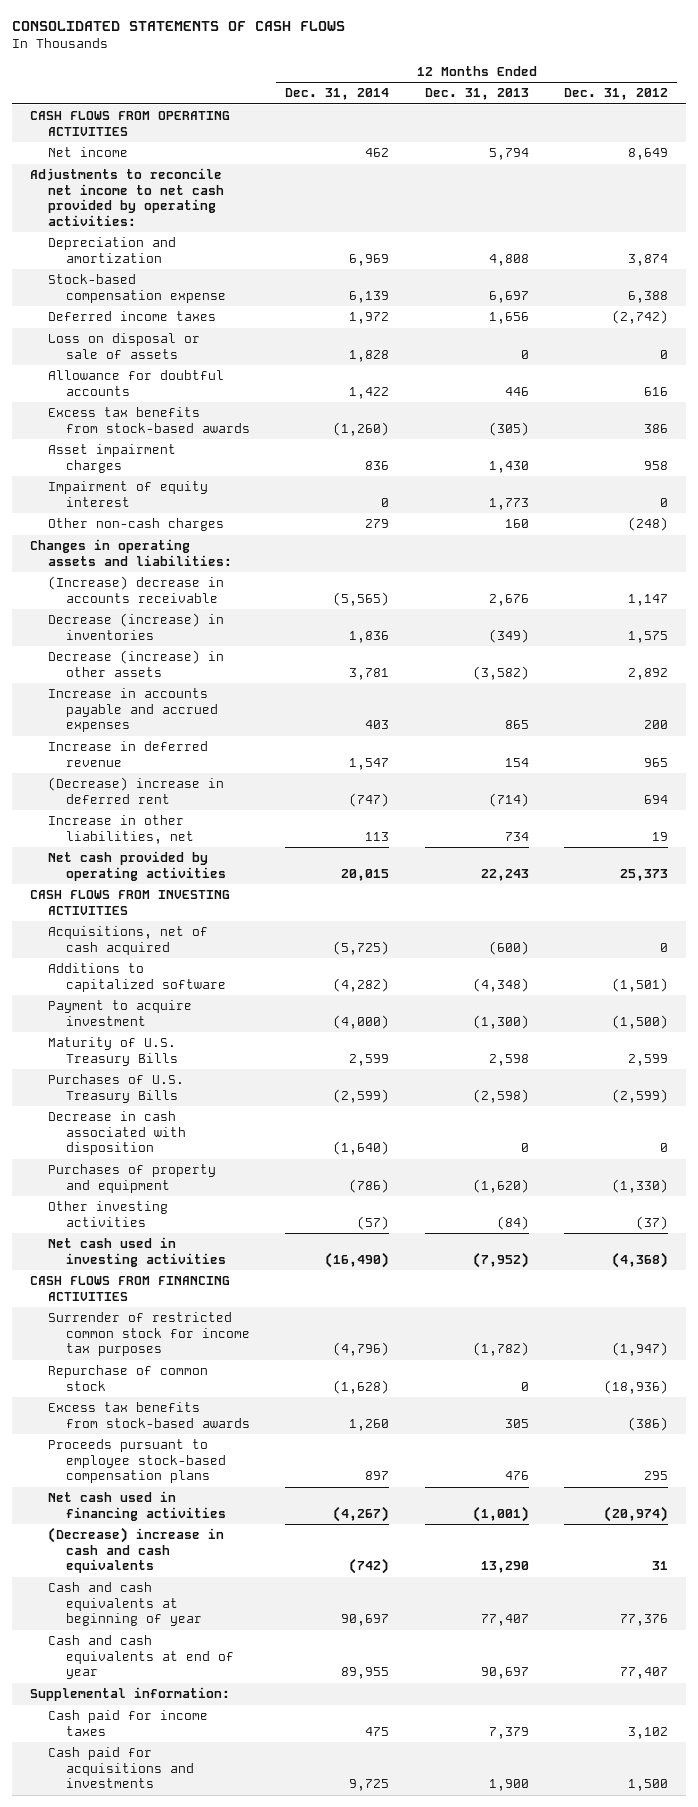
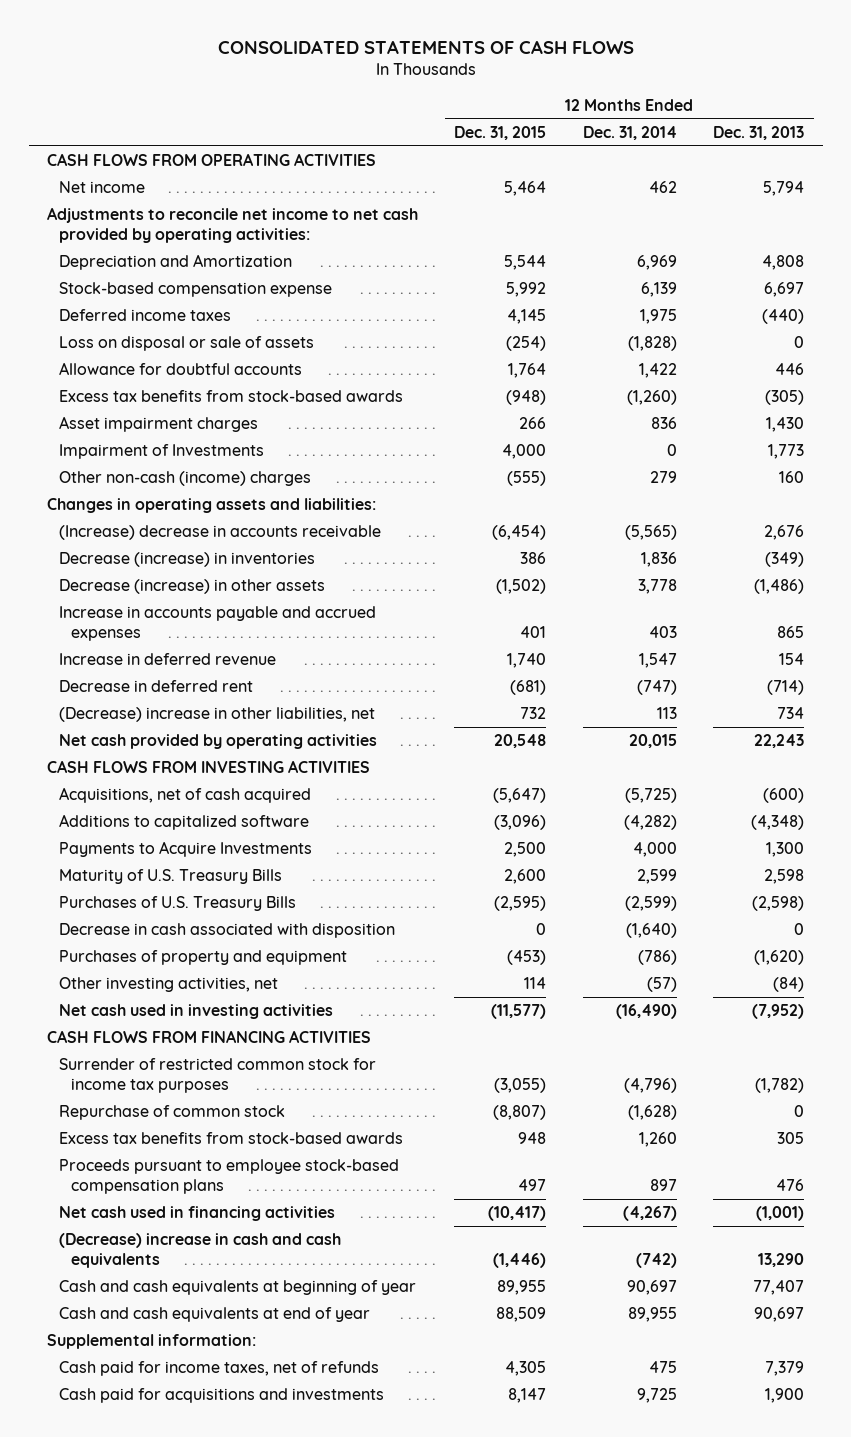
[564,88,669,101] Dec. 31, 2012 -> none
none -> [454,126,547,141] Dec. 31, 2015
[47,237,176,263] Depreciation and amortization -> [59,254,293,271] Depreciation and Amortization
[349,312,390,325] 1,972 -> [639,309,677,325] 1,975
[488,312,529,325] 1,656 -> [762,309,805,325] (440)
[349,349,390,362] 1,828 -> [627,336,677,352] (1,828)
[47,481,208,507] Impairment of equity interest -> [59,444,265,460] Impairment of Investments
[47,518,224,532] Other non-cash charges -> [59,471,312,487] Other non-cash (income) charges
[349,667,390,680] 3,781 -> [637,579,677,595] 3,778
[472,665,529,680] (3,582) -> [754,579,805,595] (1,486)
[47,777,224,804] (Decrease) increase in deferred rent -> [59,680,254,693] Decrease in deferred rent
[47,815,194,844] Increase in other liabilities, net -> [59,707,376,723] (Decrease) increase in other liabilities, net
[47,1000,192,1026] Payment to acquire investment -> [59,841,313,858] Payments to Acquire Investments
[333,1014,390,1029] (4,000) -> [632,842,677,858] 4,000
[472,1014,529,1029] (1,300) -> [766,842,805,858] 1,300
[47,1201,168,1227] Other investing activities -> [59,977,279,993] Other investing activities, net
[47,1710,208,1736] Cash paid for income taxes -> [59,1361,380,1377] Cash paid for income taxes, net of refunds

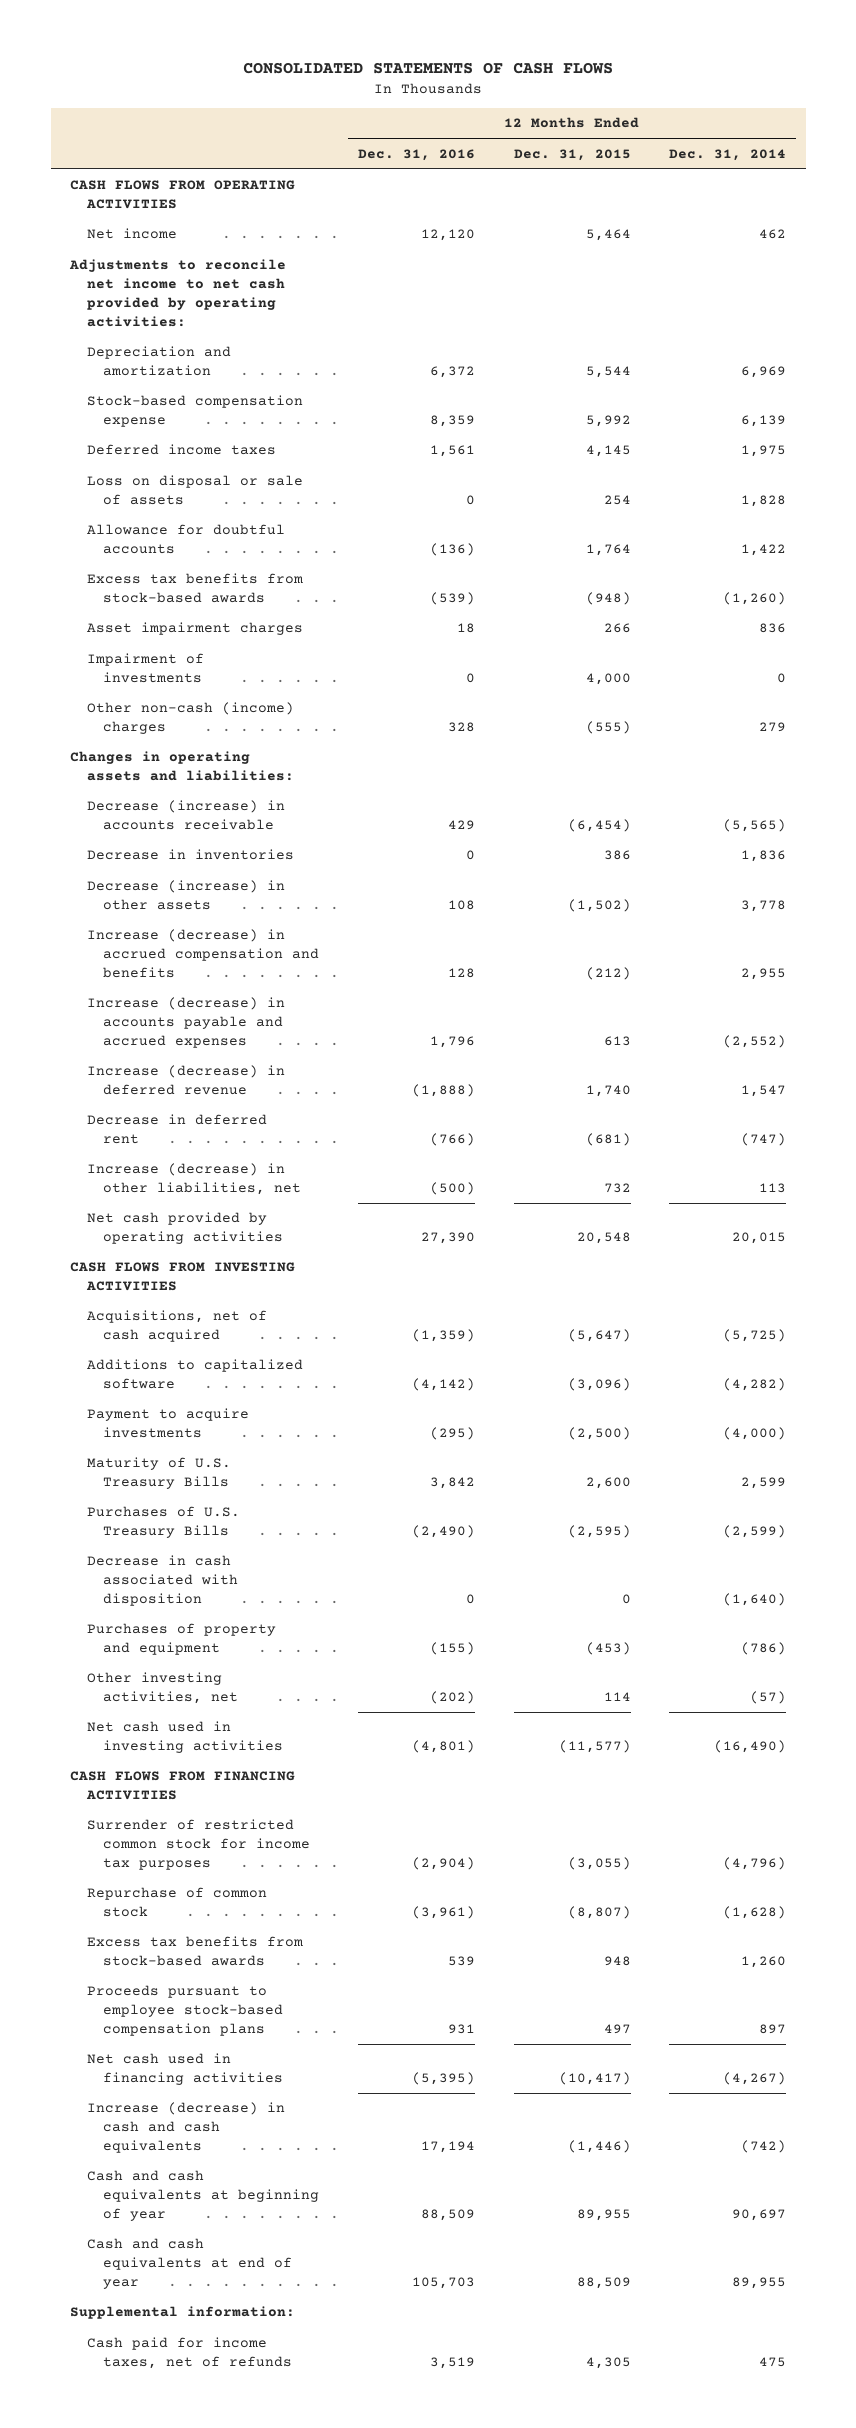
[713,126,805,141] Dec. 31, 2013 -> none
none -> [357,148,475,161] Dec. 31, 2016
[59,254,293,271] Depreciation and Amortization -> [86,346,231,377] Depreciation and amortization
[506,336,547,352] (254) -> [603,495,631,506] 254
[627,336,677,352] (1,828) -> [741,495,787,508] 1,828
[59,444,265,460] Impairment of Investments -> [86,653,204,684] Impairment of investments
[59,525,382,541] (Increase) decrease in accounts receivable -> [86,800,285,831] Decrease (increase) in accounts receivable
[59,552,316,568] Decrease (increase) in inventories -> [86,849,294,861] Decrease in inventories
none -> [86,929,320,979] Increase (decrease) in accrued compensation and benefits
[59,606,377,642] Increase in accounts payable and accrued expenses -> [86,997,285,1049] Increase (decrease) in accounts payable and accrued expenses
[520,626,547,639] 401 -> [603,1036,631,1047] 613
[648,626,677,639] 403 -> [723,1035,787,1049] (2,552)
[59,653,277,666] Increase in deferred revenue -> [86,1065,285,1096] Increase (decrease) in deferred revenue
[59,707,376,723] (Decrease) increase in other liabilities, net -> [86,1163,302,1196] Increase (decrease) in other liabilities, net
[59,841,313,858] Payments to Acquire Investments -> [86,1408,249,1439] Payment to acquire investments
[504,842,547,858] 2,500 -> [567,1427,631,1441] (2,500)
[632,842,677,858] 4,000 -> [723,1427,787,1441] (4,000)
[59,1233,342,1269] (Decrease) increase in cash and cash equivalents -> [86,2102,285,2154] Increase (decrease) in cash and cash equivalents
[59,1388,385,1404] Cash paid for acquisitions and investments -> none

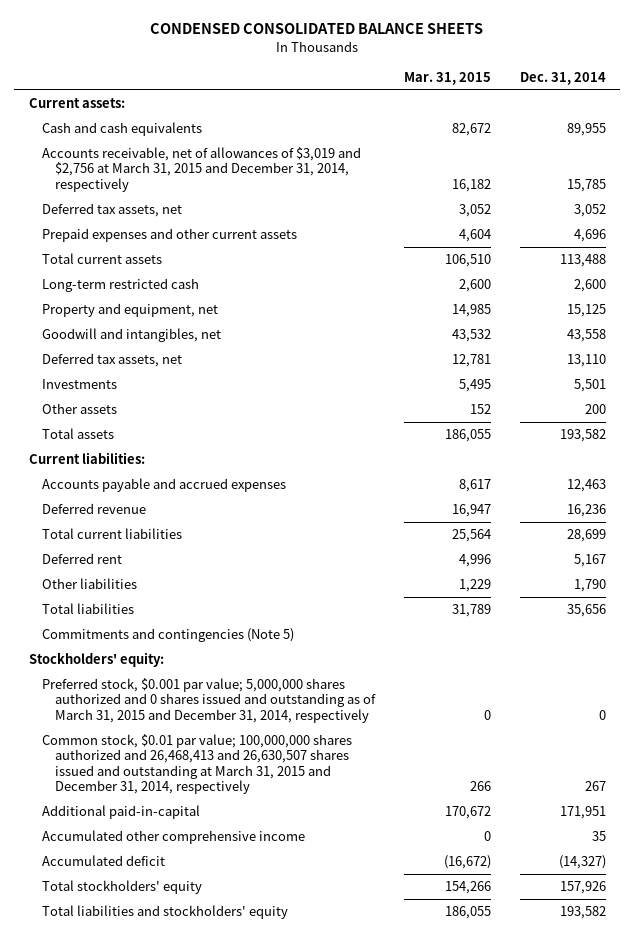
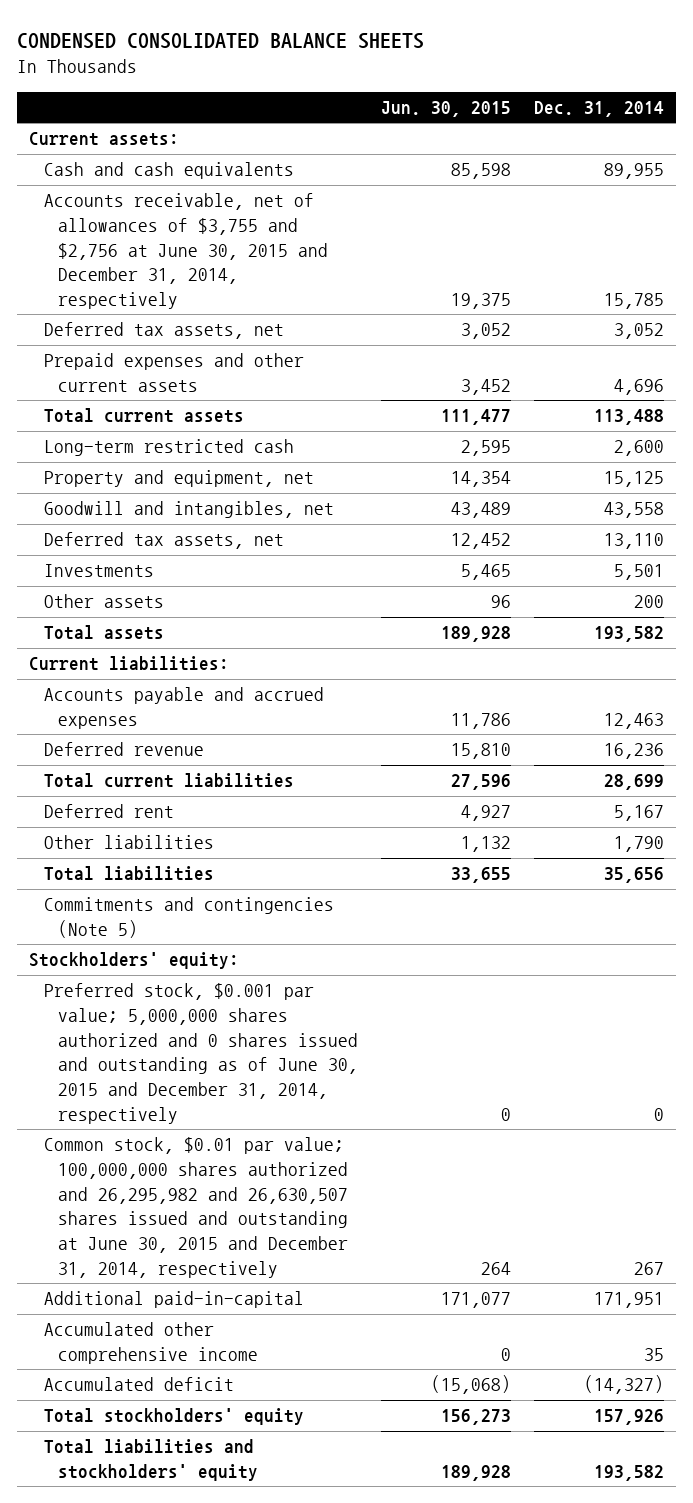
[403,71,491,85] Mar. 31, 2015 -> none
none -> [381,100,512,117] Jun. 30, 2015
[41,147,361,192] Accounts receivable, net of allowances of $3,019 and $2,756 at March 31, 2015 and December 31, 2014, respectively -> [43,193,329,310] Accounts receivable, net of allowances of $3,755 and $2,756 at June 30, 2015 and December 31, 2014, respectively
[41,678,376,723] Preferred stock, $0.001 par value; 5,000,000 shares authorized and 0 shares issued and outstanding as of March 31, 2015 and December 31, 2014, respectively -> [43,983,359,1124] Preferred stock, $0.001 par value; 5,000,000 shares authorized and 0 shares issued and outstanding as of June 30, 2015 and December 31, 2014, respectively
[41,734,352,794] Common stock, $0.01 par value; 100,000,000 shares authorized and 26,468,413 and 26,630,507 shares issued and outstanding at March 31, 2015 and December 31, 2014, respectively -> [43,1137,349,1278] Common stock, $0.01 par value; 100,000,000 shares authorized and 26,295,982 and 26,630,507 shares issued and outstanding at June 30, 2015 and December 31, 2014, respectively

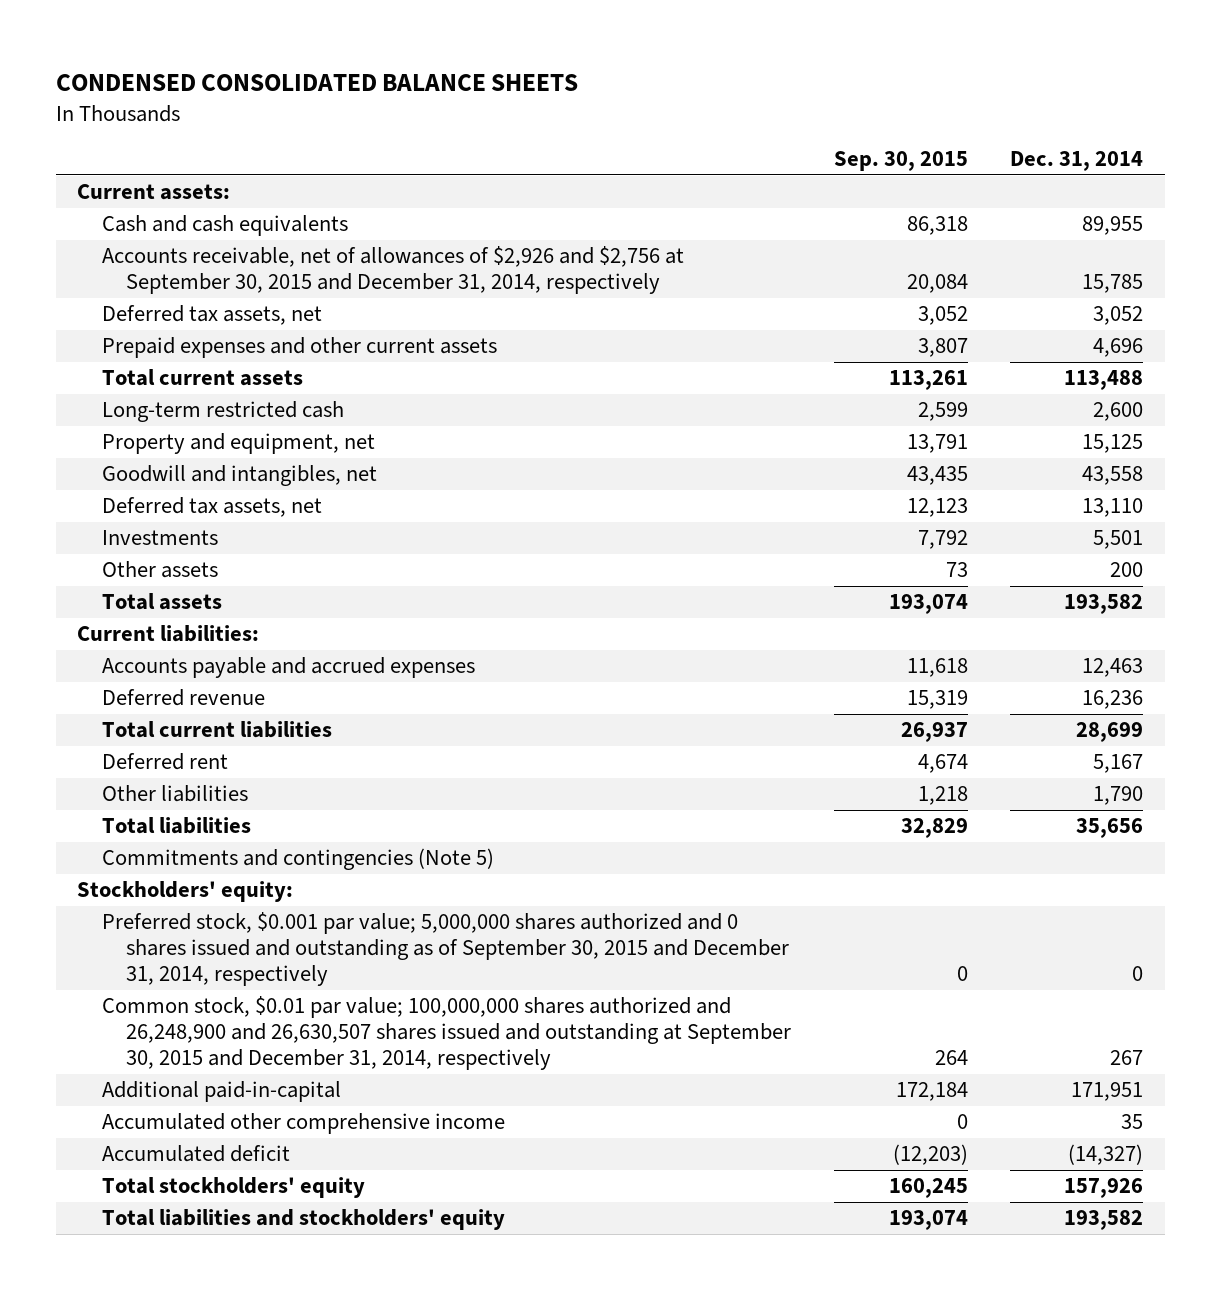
[381,100,512,117] Jun. 30, 2015 -> none
none -> [833,151,968,172] Sep. 30, 2015
[43,193,329,310] Accounts receivable, net of allowances of $3,755 and $2,756 at June 30, 2015 and December 31, 2014, respectively -> [101,246,684,295] Accounts receivable, net of allowances of $2,926 and $2,756 at September 30, 2015 and December 31, 2014, respectively
[43,983,359,1124] Preferred stock, $0.001 par value; 5,000,000 shares authorized and 0 shares issued and outstanding as of June 30, 2015 and December 31, 2014, respectively -> [101,912,789,987] Preferred stock, $0.001 par value; 5,000,000 shares authorized and 0 shares issued and outstanding as of September 30, 2015 and December 31, 2014, respectively
[43,1137,349,1278] Common stock, $0.01 par value; 100,000,000 shares authorized and 26,295,982 and 26,630,507 shares issued and outstanding at June 30, 2015 and December 31, 2014, respectively -> [101,996,791,1071] Common stock, $0.01 par value; 100,000,000 shares authorized and 26,248,900 and 26,630,507 shares issued and outstanding at September 30, 2015 and December 31, 2014, respectively

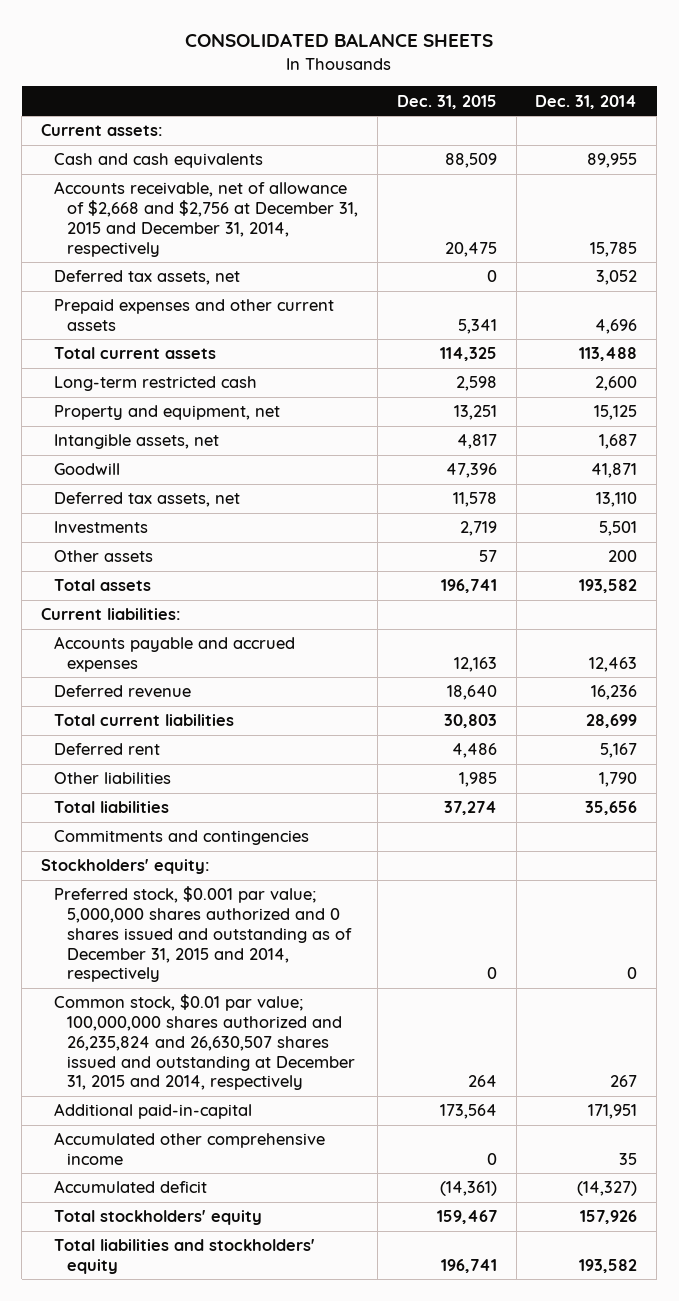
[56,73,579,91] CONDENSED CONSOLIDATED BALANCE SHEETS -> [185,33,494,48] CONSOLIDATED BALANCE SHEETS
[833,151,968,172] Sep. 30, 2015 -> none
none -> [396,94,497,109] Dec. 31, 2015
[101,246,684,295] Accounts receivable, net of allowances of $2,926 and $2,756 at September 30, 2015 and December 31, 2014, respectively -> [53,181,358,257] Accounts receivable, net of allowance of $2,668 and $2,756 at December 31, 2015 and December 31, 2014, respectively
[101,465,377,487] Goodwill and intangibles, net -> none
none -> [53,434,219,450] Intangible assets, net
none -> [53,463,120,476] Goodwill
[101,848,494,871] Commitments and contingencies (Note 5) -> [53,830,309,846] Commitments and contingencies
[101,912,789,987] Preferred stock, $0.001 par value; 5,000,000 shares authorized and 0 shares issued and outstanding as of September 30, 2015 and December 31, 2014, respectively -> [53,886,352,983] Preferred stock, $0.001 par value; 5,000,000 shares authorized and 0 shares issued and outstanding as of December 31, 2015 and 2014, respectively
[101,996,791,1071] Common stock, $0.01 par value; 100,000,000 shares authorized and 26,248,900 and 26,630,507 shares issued and outstanding at September 30, 2015 and December 31, 2014, respectively -> [53,994,355,1091] Common stock, $0.01 par value; 100,000,000 shares authorized and 26,235,824 and 26,630,507 shares issued and outstanding at December 31, 2015 and 2014, respectively

